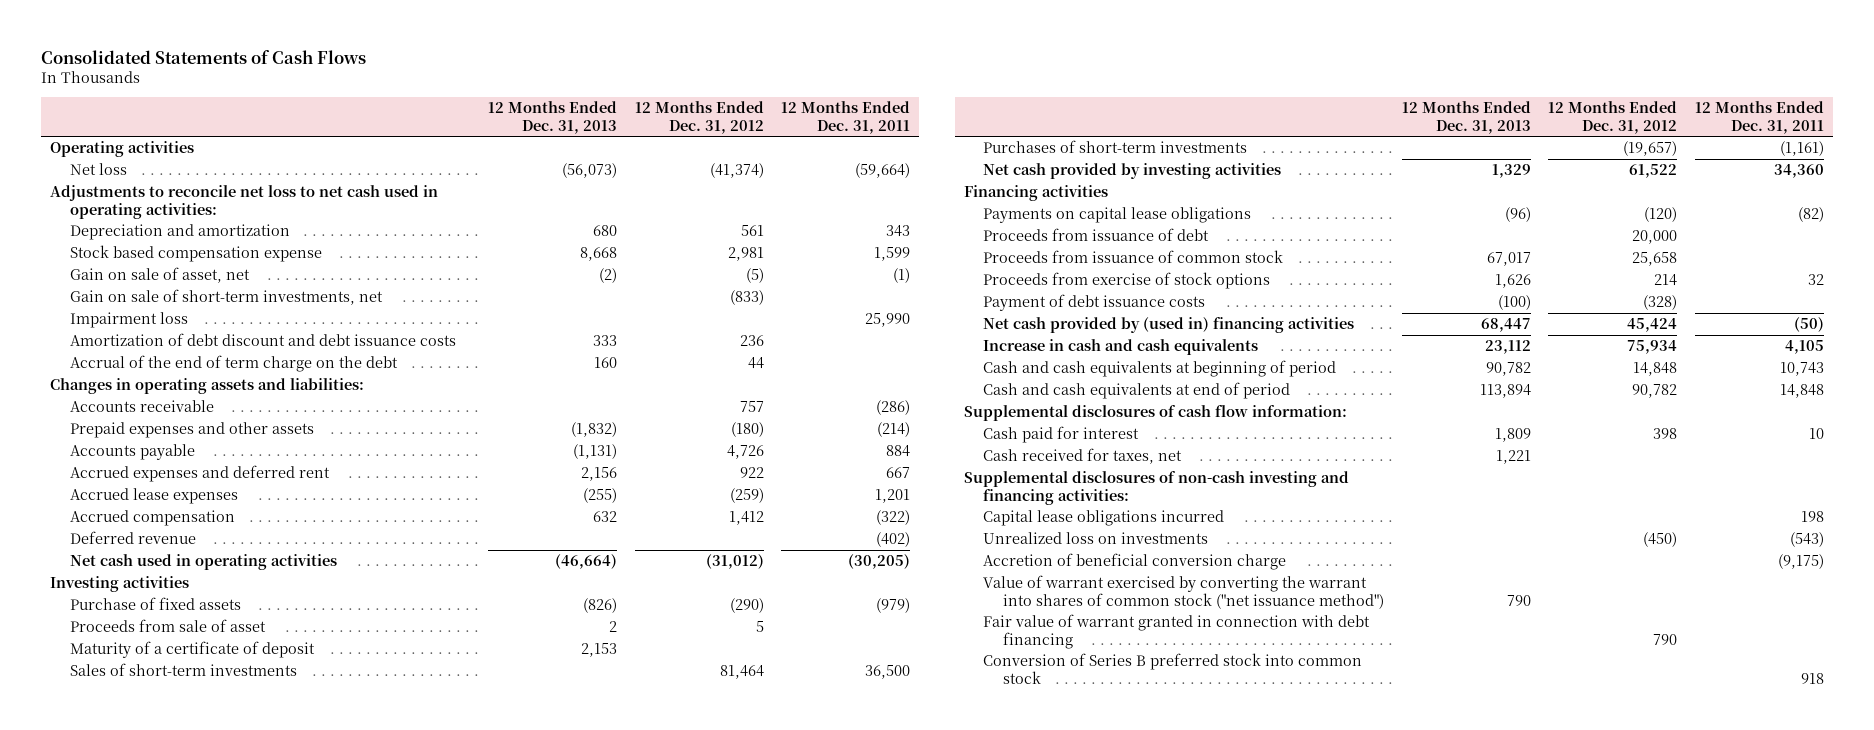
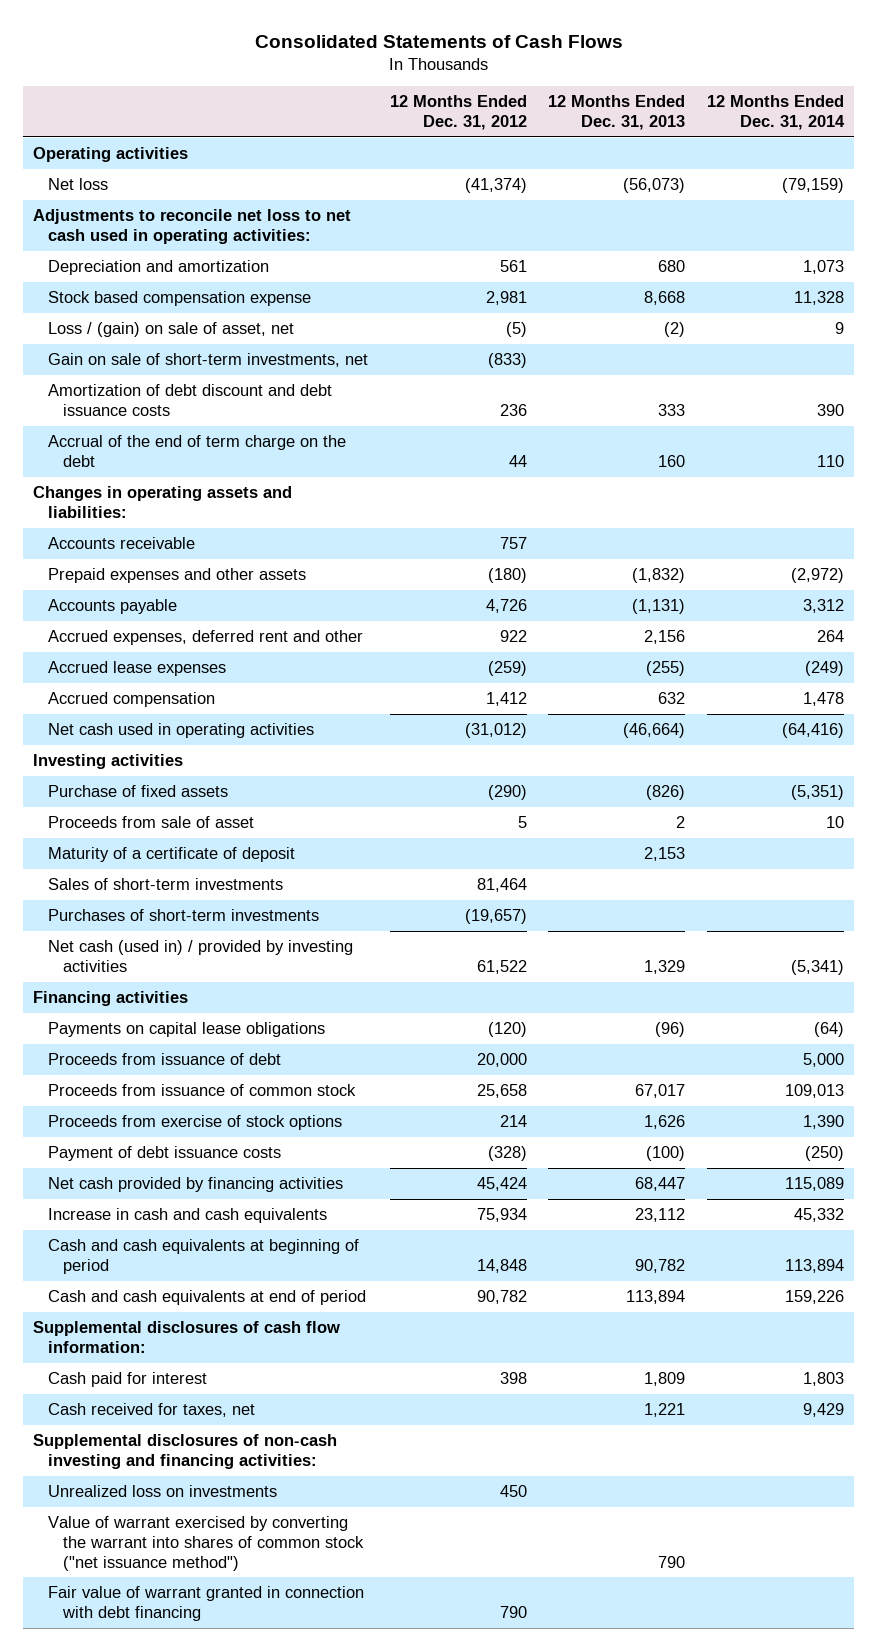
[781,101,911,134] 12 Months Ended Dec. 31, 2011 -> none
none -> [706,95,845,131] 12 Months Ended Dec. 31, 2014
[69,266,250,283] Gain on sale of asset, net -> [48,321,295,337] Loss / (gain) on sale of asset, net
[69,311,188,328] Impairment loss -> none
[69,464,330,482] Accrued expenses and deferred rent -> [48,629,364,645] Accrued expenses, deferred rent and other
[69,530,196,544] Deferred revenue -> none
[983,162,1282,179] Net cash provided by investing activities -> [48,939,354,972] Net cash (used in) / provided by investing activities
[983,316,1355,333] Net cash provided by (used in) financing activities -> [48,1176,344,1192] Net cash provided by financing activities
[983,509,1225,526] Capital lease obligations incurred -> none
[983,552,1287,570] Accretion of beneficial conversion charge -> none
[1643,531,1678,547] (450) -> [499,1484,527,1497] 450
[983,652,1363,684] Conversion of Series B preferred stock into common stock -> none

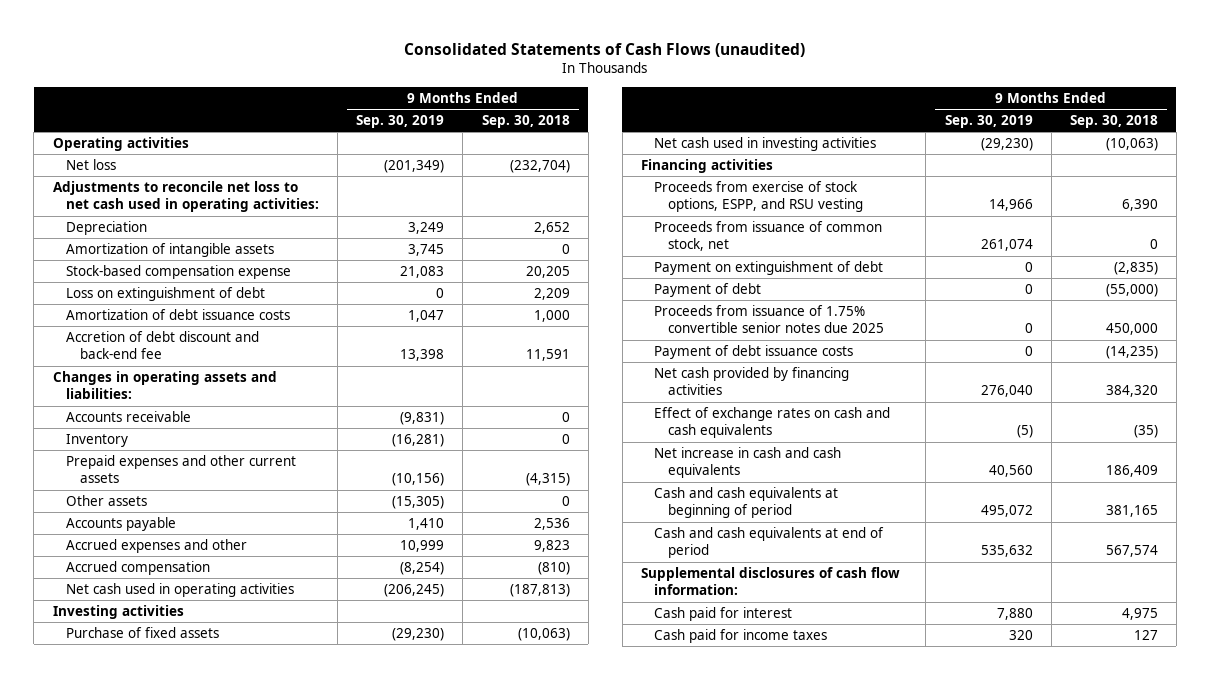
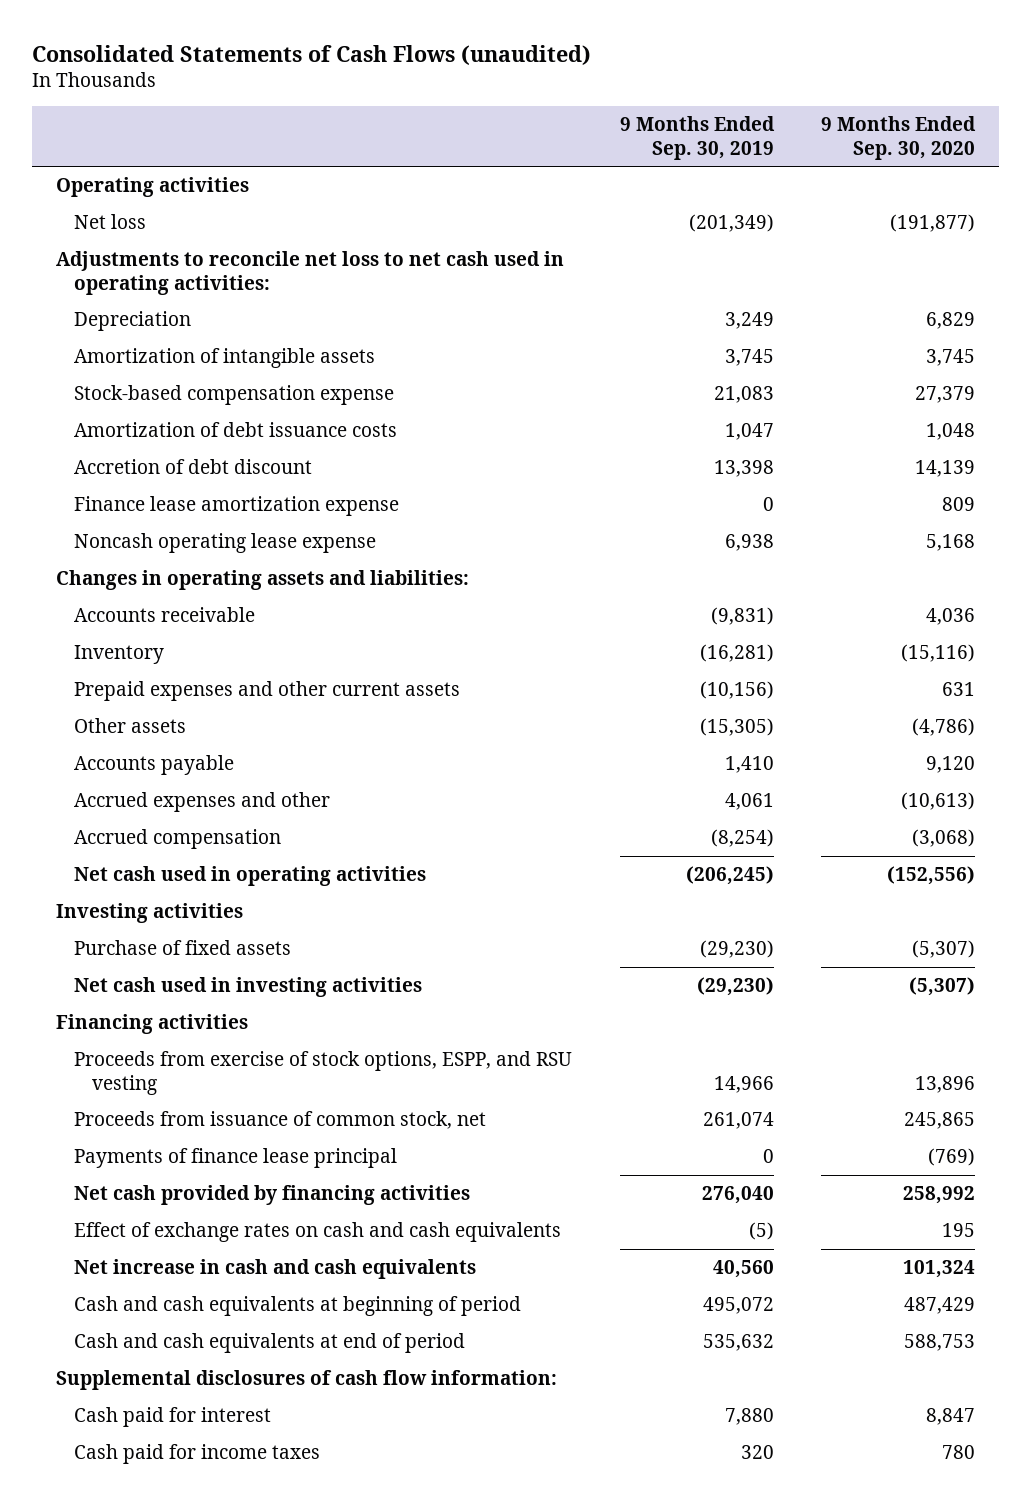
[481,114,570,128] Sep. 30, 2018 -> none
none -> [821,116,977,160] 9 Months Ended Sep. 30, 2020
[66,286,266,301] Loss on extinguishment of debt -> none
[66,330,260,360] Accretion of debt discount and back-end fee -> [73,459,312,475] Accretion of debt discount
none -> [73,496,399,517] Finance lease amortization expense
none -> [73,533,376,554] Noncash operating lease expense
[400,539,445,552] 10,999 -> [724,793,774,811] 4,061
[654,260,884,275] Payment on extinguishment of debt -> none
[654,282,762,297] Payment of debt -> none
[654,304,884,334] Proceeds from issuance of 1.75% convertible senior notes due 2025 -> none
[654,344,854,359] Payment of debt issuance costs -> none
none -> [73,1148,397,1169] Payments of finance lease principal

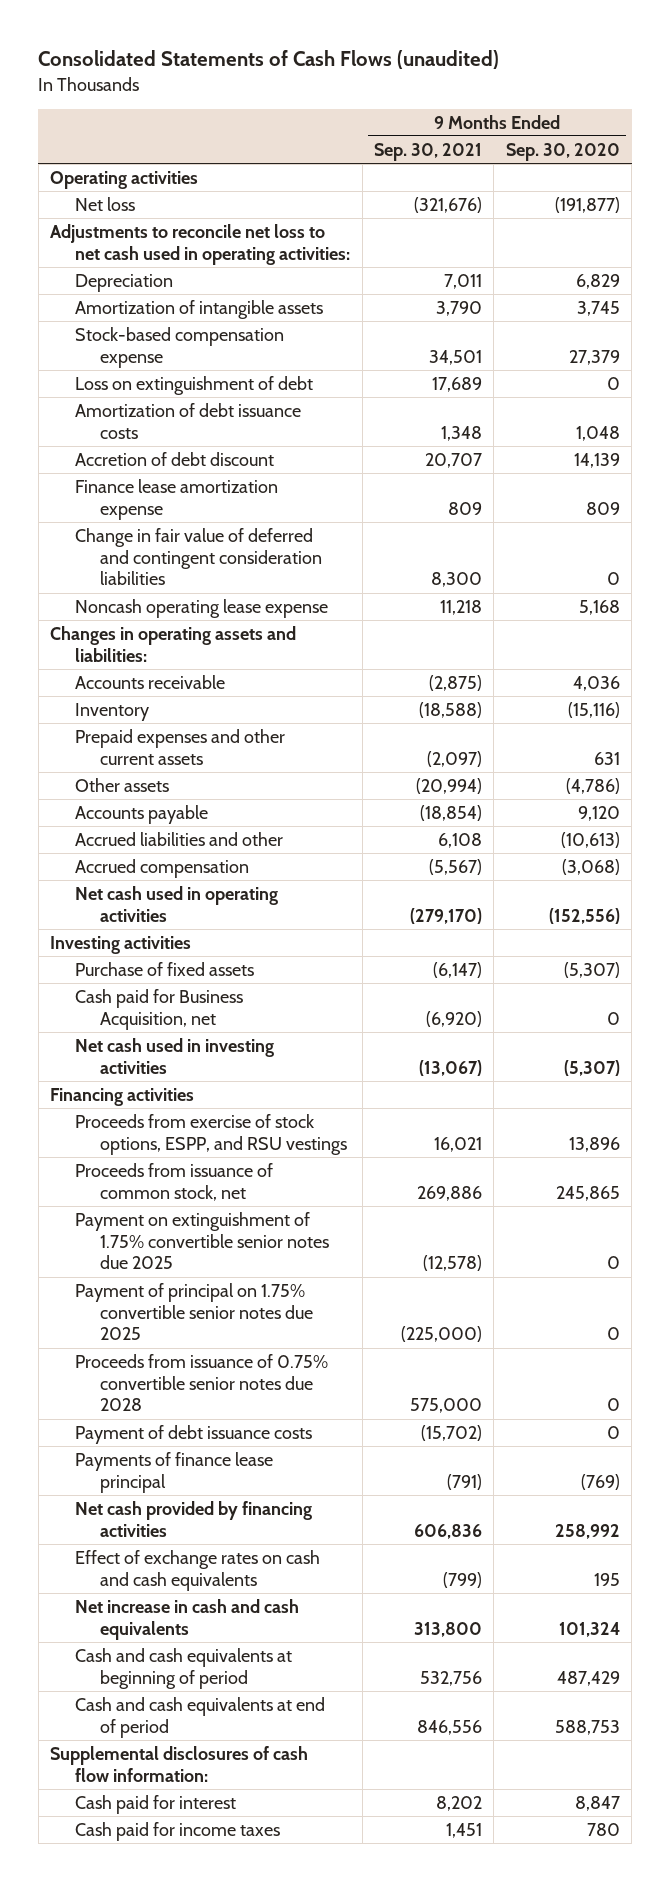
[619,116,775,160] 9 Months Ended Sep. 30, 2019 -> none
none -> [374,142,483,161] Sep. 30, 2021
none -> [75,375,314,395] Loss on extinguishment of debt
none -> [75,527,323,586] Change in fair value of deferred and contingent consideration liabilities
[73,792,330,813] Accrued expenses and other -> [75,831,284,846] Accrued liabilities and other
none -> [75,988,244,1030] Cash paid for Business Acquisition, net
[73,1051,572,1095] Proceeds from exercise of stock options, ESPP, and RSU vesting -> [75,1113,348,1155] Proceeds from exercise of stock options, ESPP, and RSU vestings
none -> [75,1211,330,1270] Payment on extinguishment of 1.75% convertible senior notes due 2025
none -> [75,1282,314,1341] Payment of principal on 1.75% convertible senior notes due 2025
none -> [75,1353,329,1412] Proceeds from issuance of 0.75% convertible senior notes due 2028
none -> [75,1424,313,1444] Payment of debt issuance costs

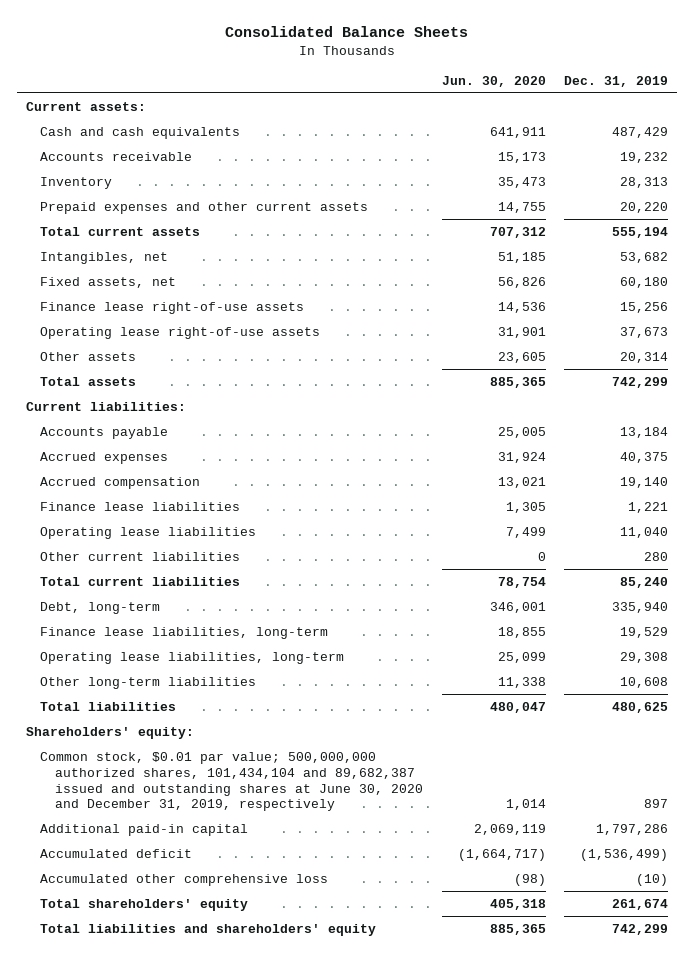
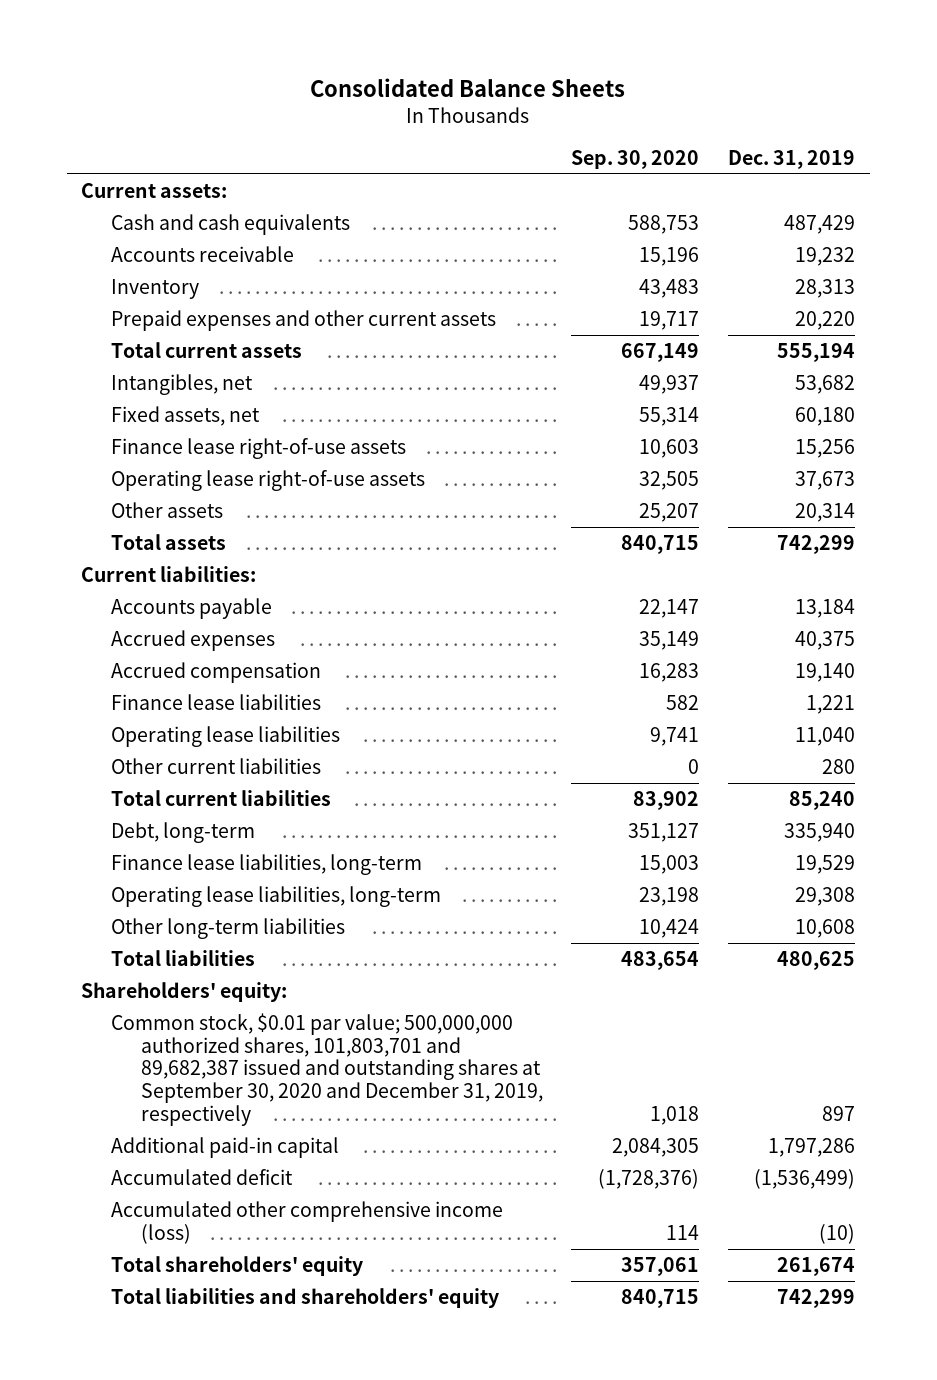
[441,75,546,87] Jun. 30, 2020 -> none
none -> [571,150,700,170] Sep. 30, 2020
[40,751,423,812] Common stock, $0.01 par value; 500,000,000 authorized shares, 101,434,104 and 89,682,387 issued and outstanding shares at June 30, 2020 and December 31, 2019, respectively -> [110,1012,543,1126] Common stock, $0.01 par value; 500,000,000 authorized shares, 101,803,701 and 89,682,387 issued and outstanding shares at September 30, 2020 and December 31, 2019, respectively
[40,873,329,886] Accumulated other comprehensive loss -> [110,1200,503,1244] Accumulated other comprehensive income (loss)

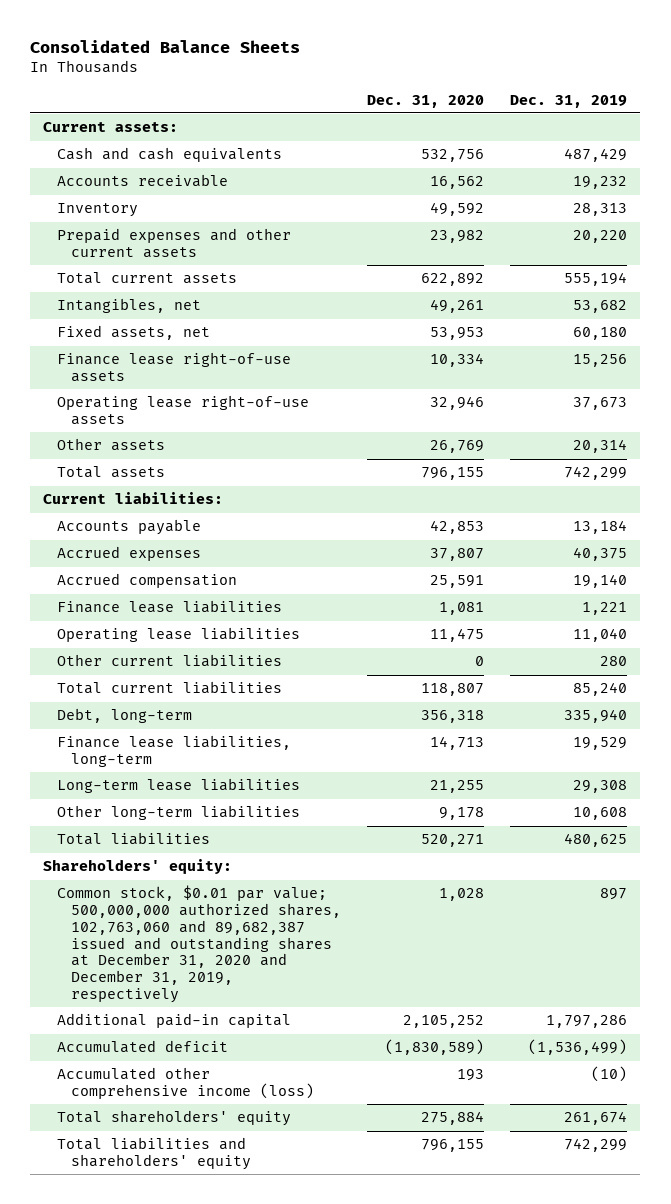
[571,150,700,170] Sep. 30, 2020 -> none
none -> [367,94,485,108] Dec. 31, 2020
[110,885,441,907] Operating lease liabilities, long-term -> [57,778,301,794] Long-term lease liabilities
[110,1012,543,1126] Common stock, $0.01 par value; 500,000,000 authorized shares, 101,803,701 and 89,682,387 issued and outstanding shares at September 30, 2020 and December 31, 2019, respectively -> [57,885,341,1003] Common stock, $0.01 par value; 500,000,000 authorized shares, 102,763,060 and 89,682,387 issued and outstanding shares at December 31, 2020 and December 31, 2019, respectively

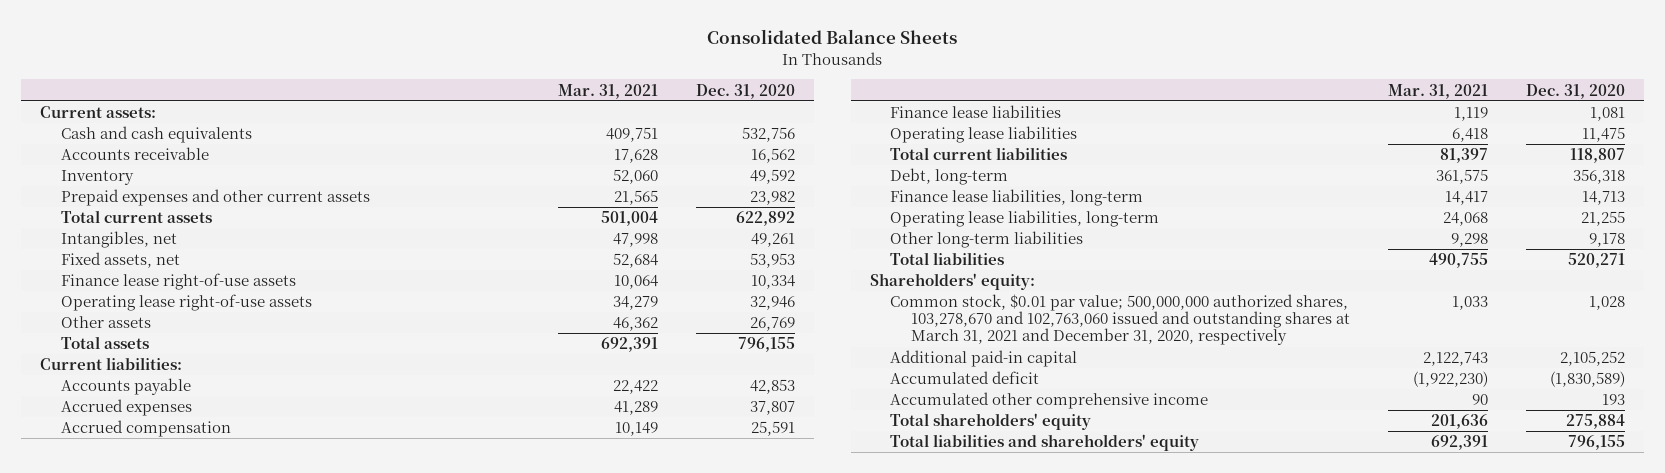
[510,94,628,108] Dec. 31, 2019 -> none
none -> [557,83,658,99] Mar. 31, 2021
[57,654,283,668] Other current liabilities -> none
[57,778,301,794] Long-term lease liabilities -> [890,210,1160,228] Operating lease liabilities, long-term
[57,885,341,1003] Common stock, $0.01 par value; 500,000,000 authorized shares, 102,763,060 and 89,682,387 issued and outstanding shares at December 31, 2020 and December 31, 2019, respectively -> [890,294,1350,346] Common stock, $0.01 par value; 500,000,000 authorized shares, 103,278,670 and 102,763,060 issued and outstanding shares at March 31, 2021 and December 31, 2020, respectively
[57,1067,314,1100] Accumulated other comprehensive income (loss) -> [890,392,1209,410] Accumulated other comprehensive income

